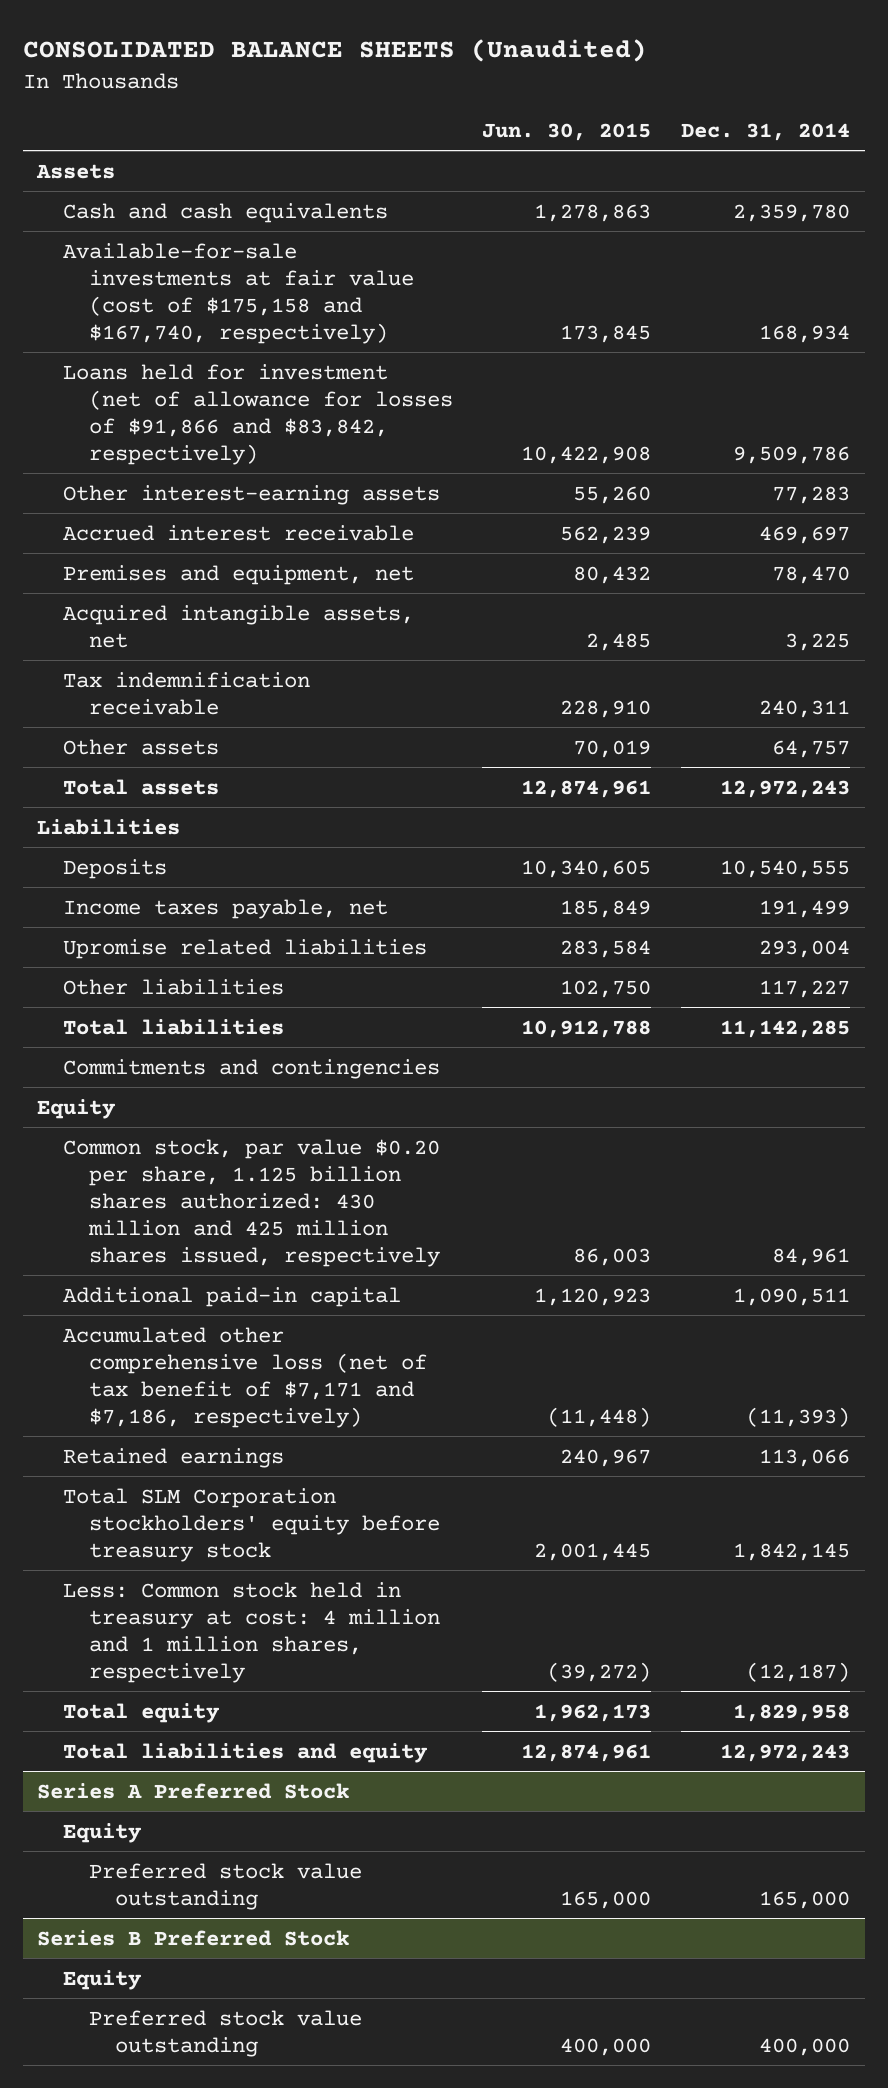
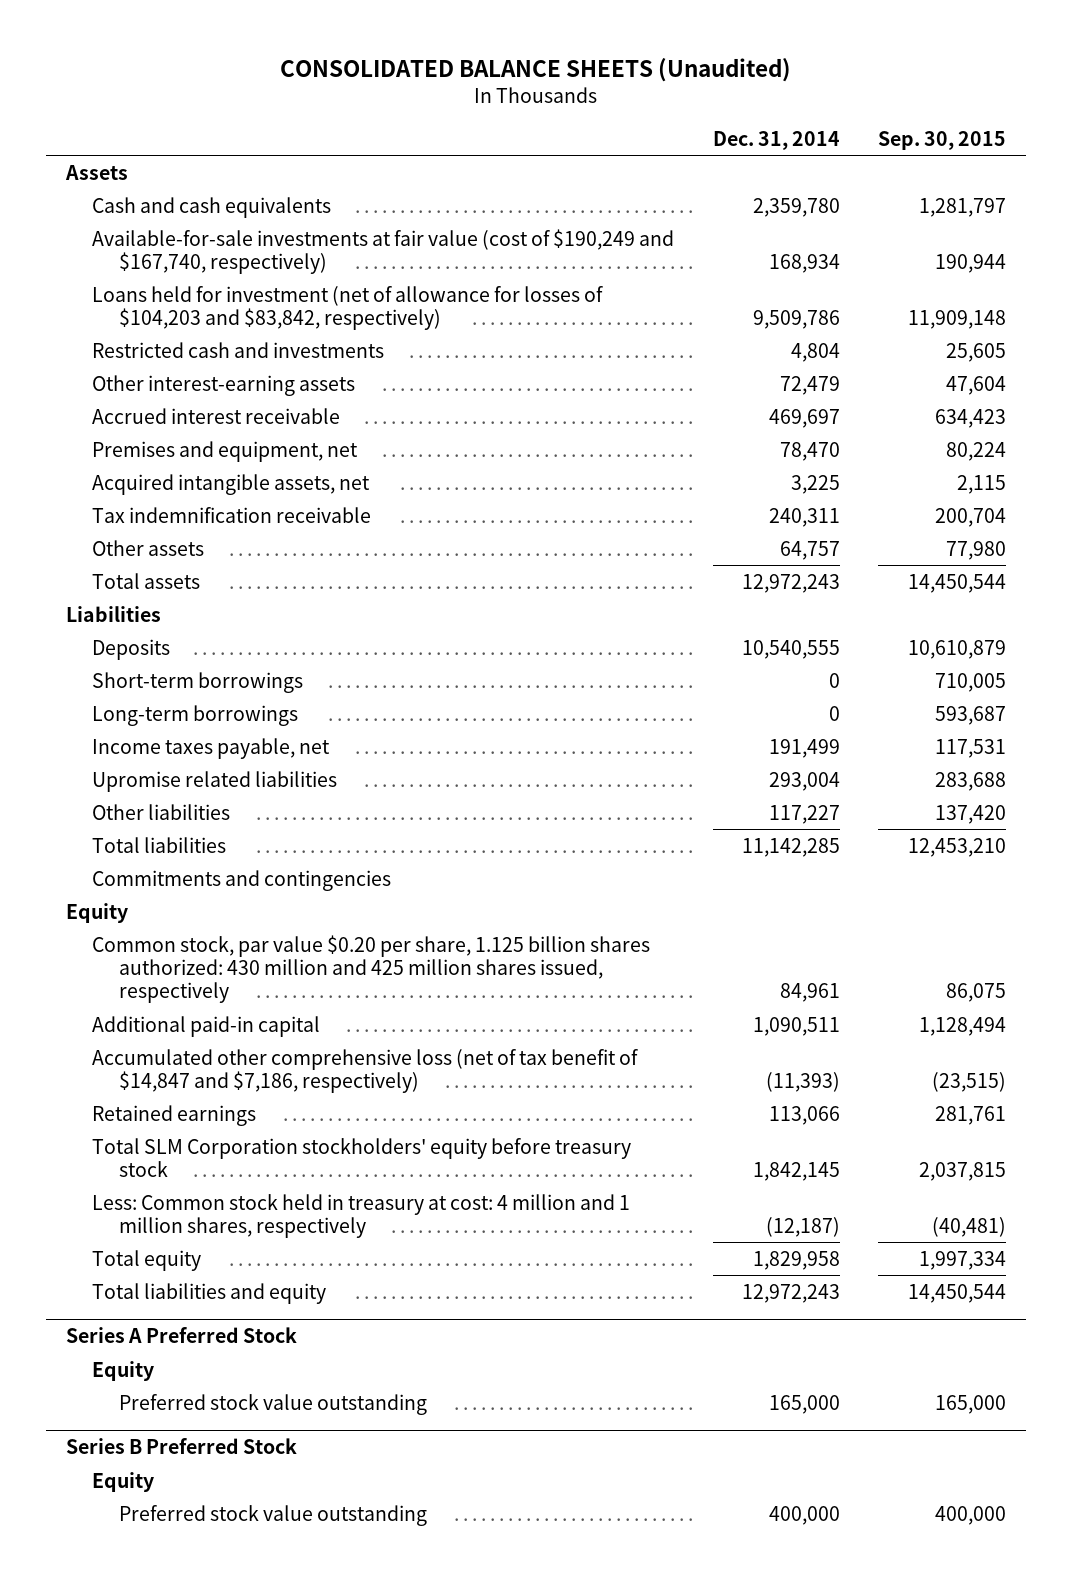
[482,122,652,141] Jun. 30, 2015 -> none
none -> [878,130,1007,150] Sep. 30, 2015
[63,242,414,344] Available-for-sale investments at fair value (cost of $175,158 and $167,740, respectively) -> [92,228,675,274] Available-for-sale investments at fair value (cost of $190,249 and $167,740, respectively)
[63,363,453,465] Loans held for investment (net of allowance for losses of $91,866 and $83,842, respectively) -> [92,285,604,330] Loans held for investment (net of allowance for losses of $104,203 and $83,842, respectively)
none -> [92,341,385,358] Restricted cash and investments
[772,485,851,504] 77,283 -> [779,375,840,395] 72,479
none -> [92,671,304,693] Short-term borrowings
none -> [92,704,299,726] Long-term borrowings
[63,1326,427,1428] Accumulated other comprehensive loss (net of tax benefit of $7,171 and $7,186, respectively) -> [92,1048,639,1093] Accumulated other comprehensive loss (net of tax benefit of $14,847 and $7,186, respectively)

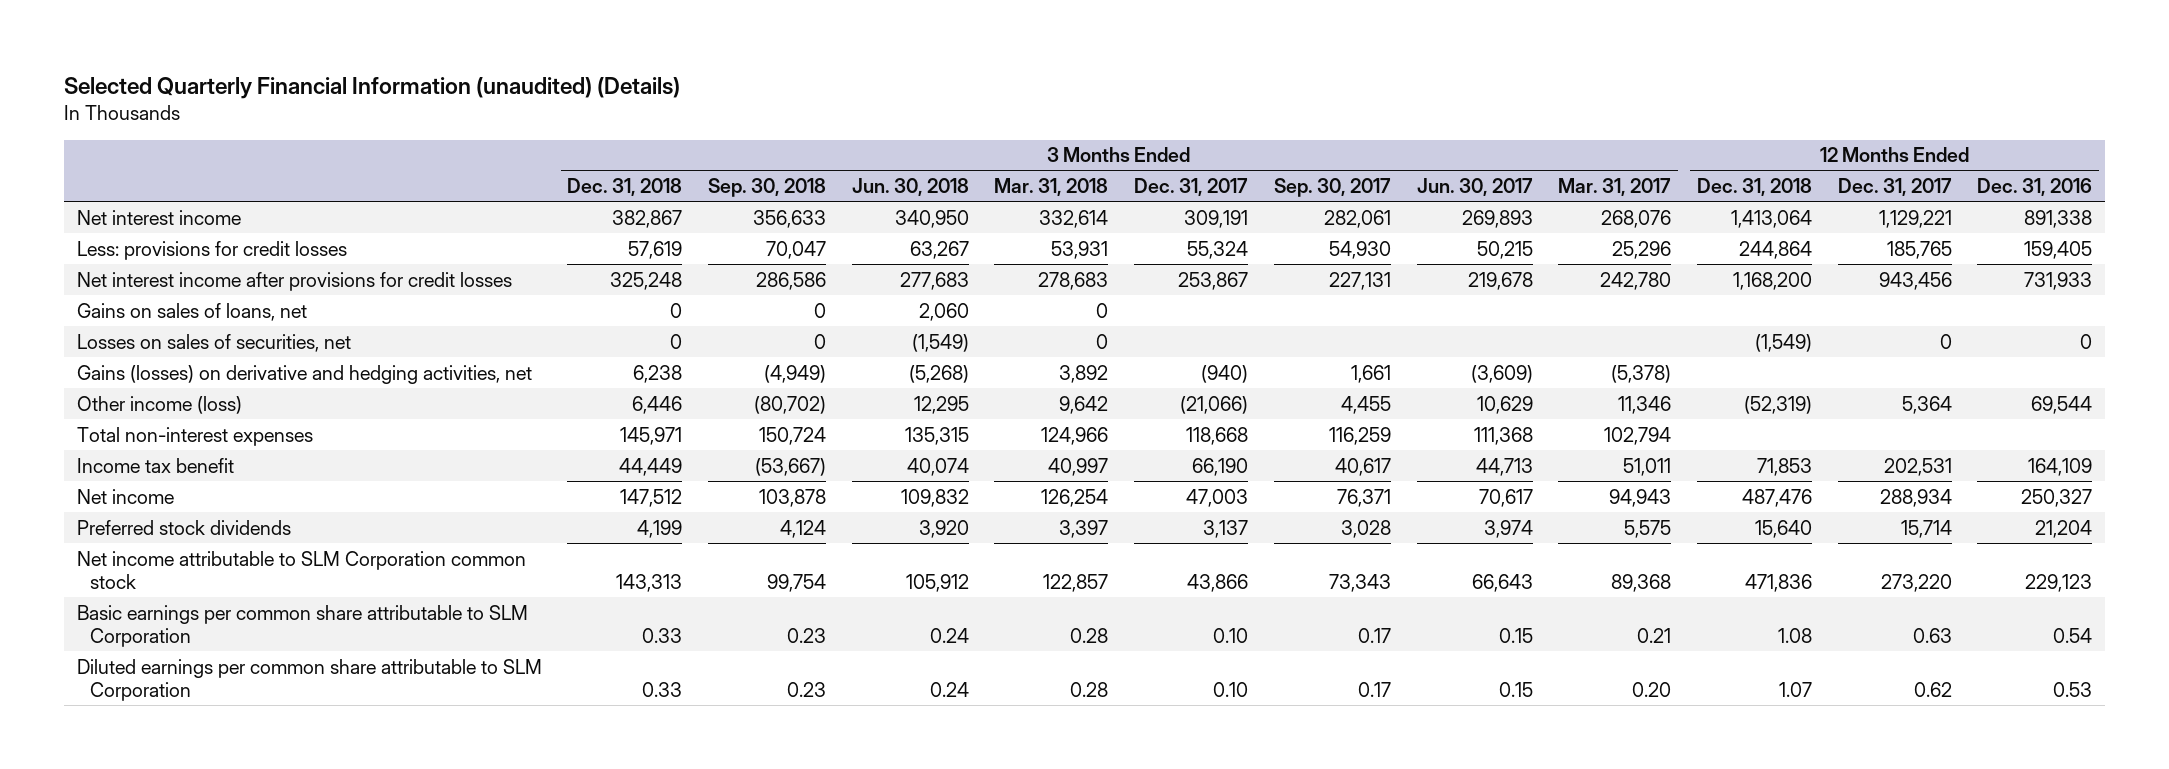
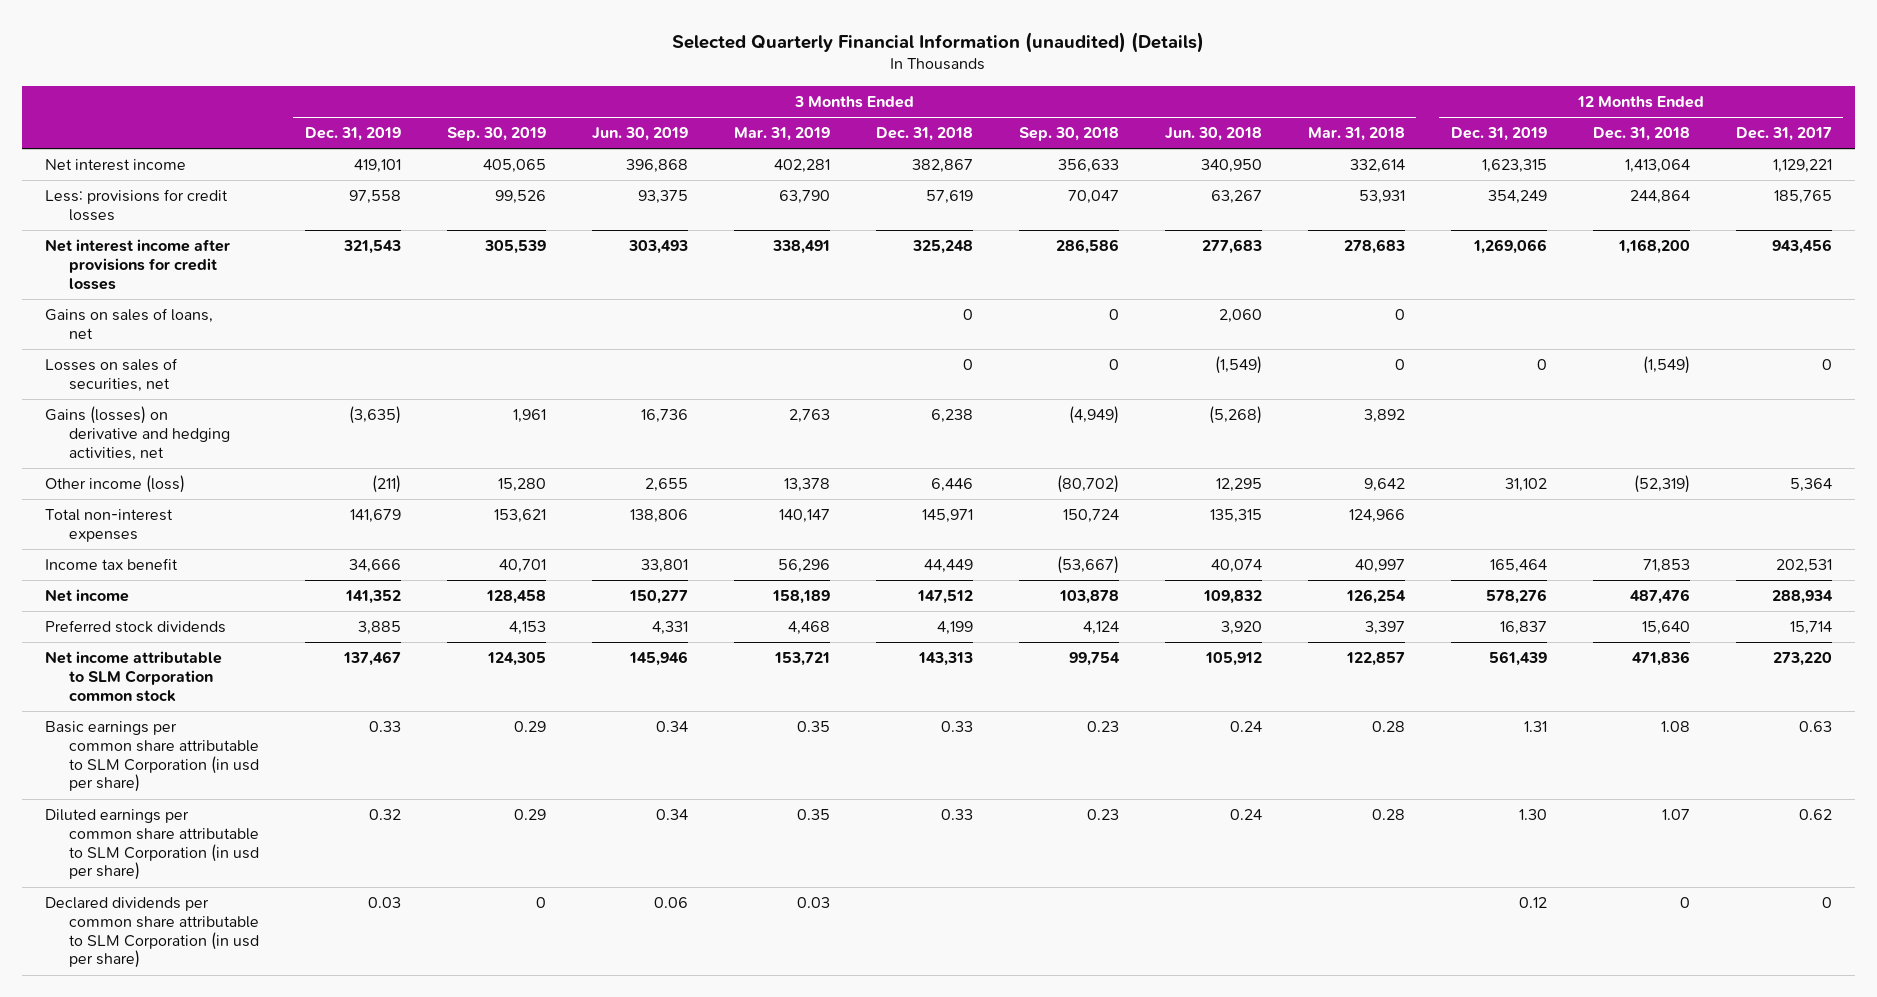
[1134,178,1249,197] Dec. 31, 2017 -> none
[1273,178,1391,198] Sep. 30, 2017 -> none
[1416,178,1533,197] Jun. 30, 2017 -> none
[1558,178,1672,197] Mar. 31, 2017 -> none
[1977,178,2093,197] Dec. 31, 2016 -> none
none -> [304,127,401,142] Dec. 31, 2019
none -> [446,127,546,142] Sep. 30, 2019
none -> [591,127,688,142] Jun. 30, 2019
none -> [733,127,830,142] Mar. 31, 2019
none -> [1450,127,1547,142] Dec. 31, 2019
[76,604,528,647] Basic earnings per common share attributable to SLM Corporation -> [45,721,259,793] Basic earnings per common share attributable to SLM Corporation (in usd per share)
[76,658,542,701] Diluted earnings per common share attributable to SLM Corporation -> [45,809,259,881] Diluted earnings per common share attributable to SLM Corporation (in usd per share)
none -> [45,897,259,969] Declared dividends per common share attributable to SLM Corporation (in usd per share)

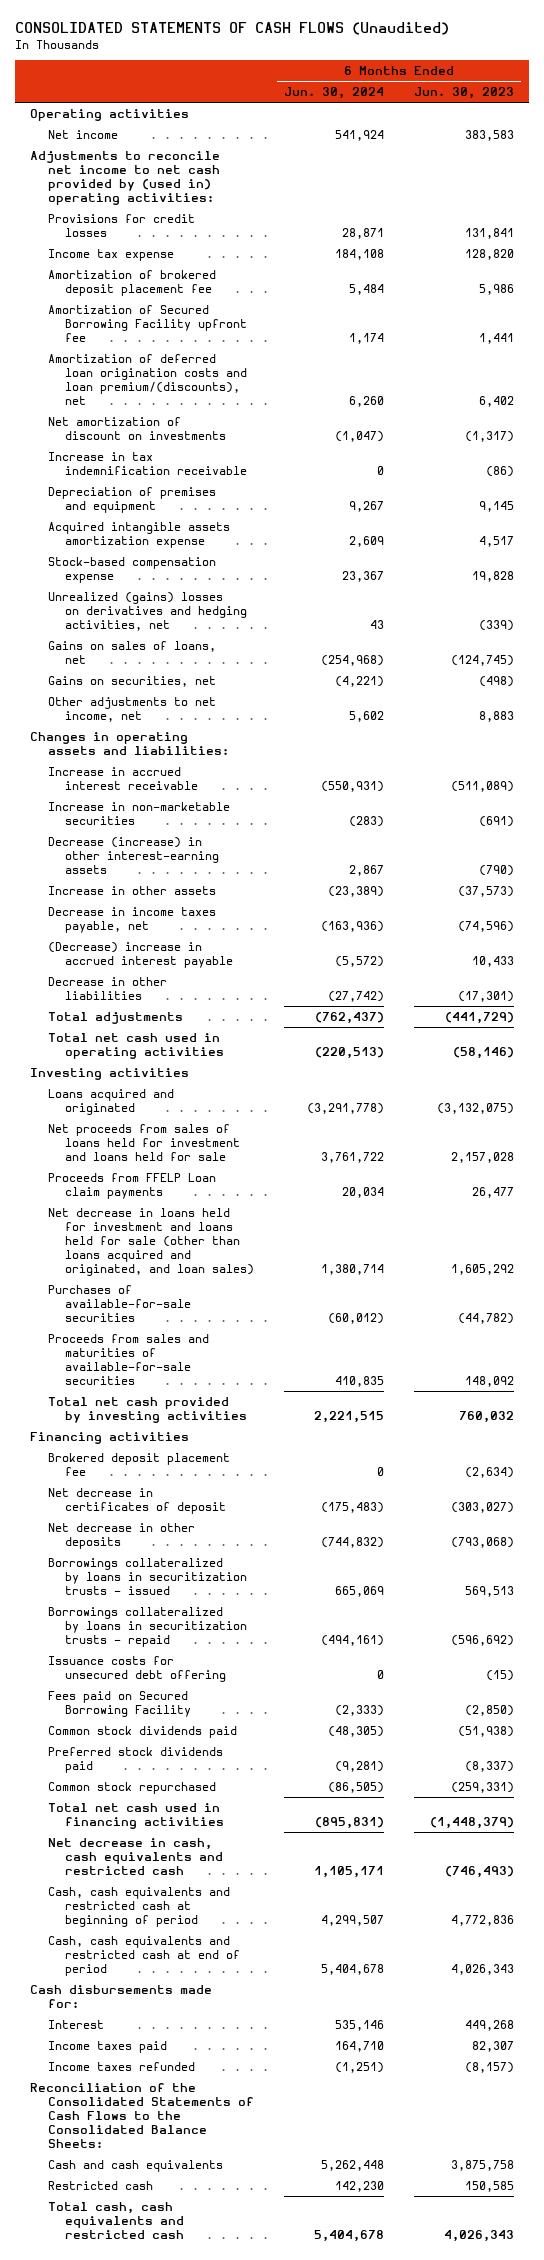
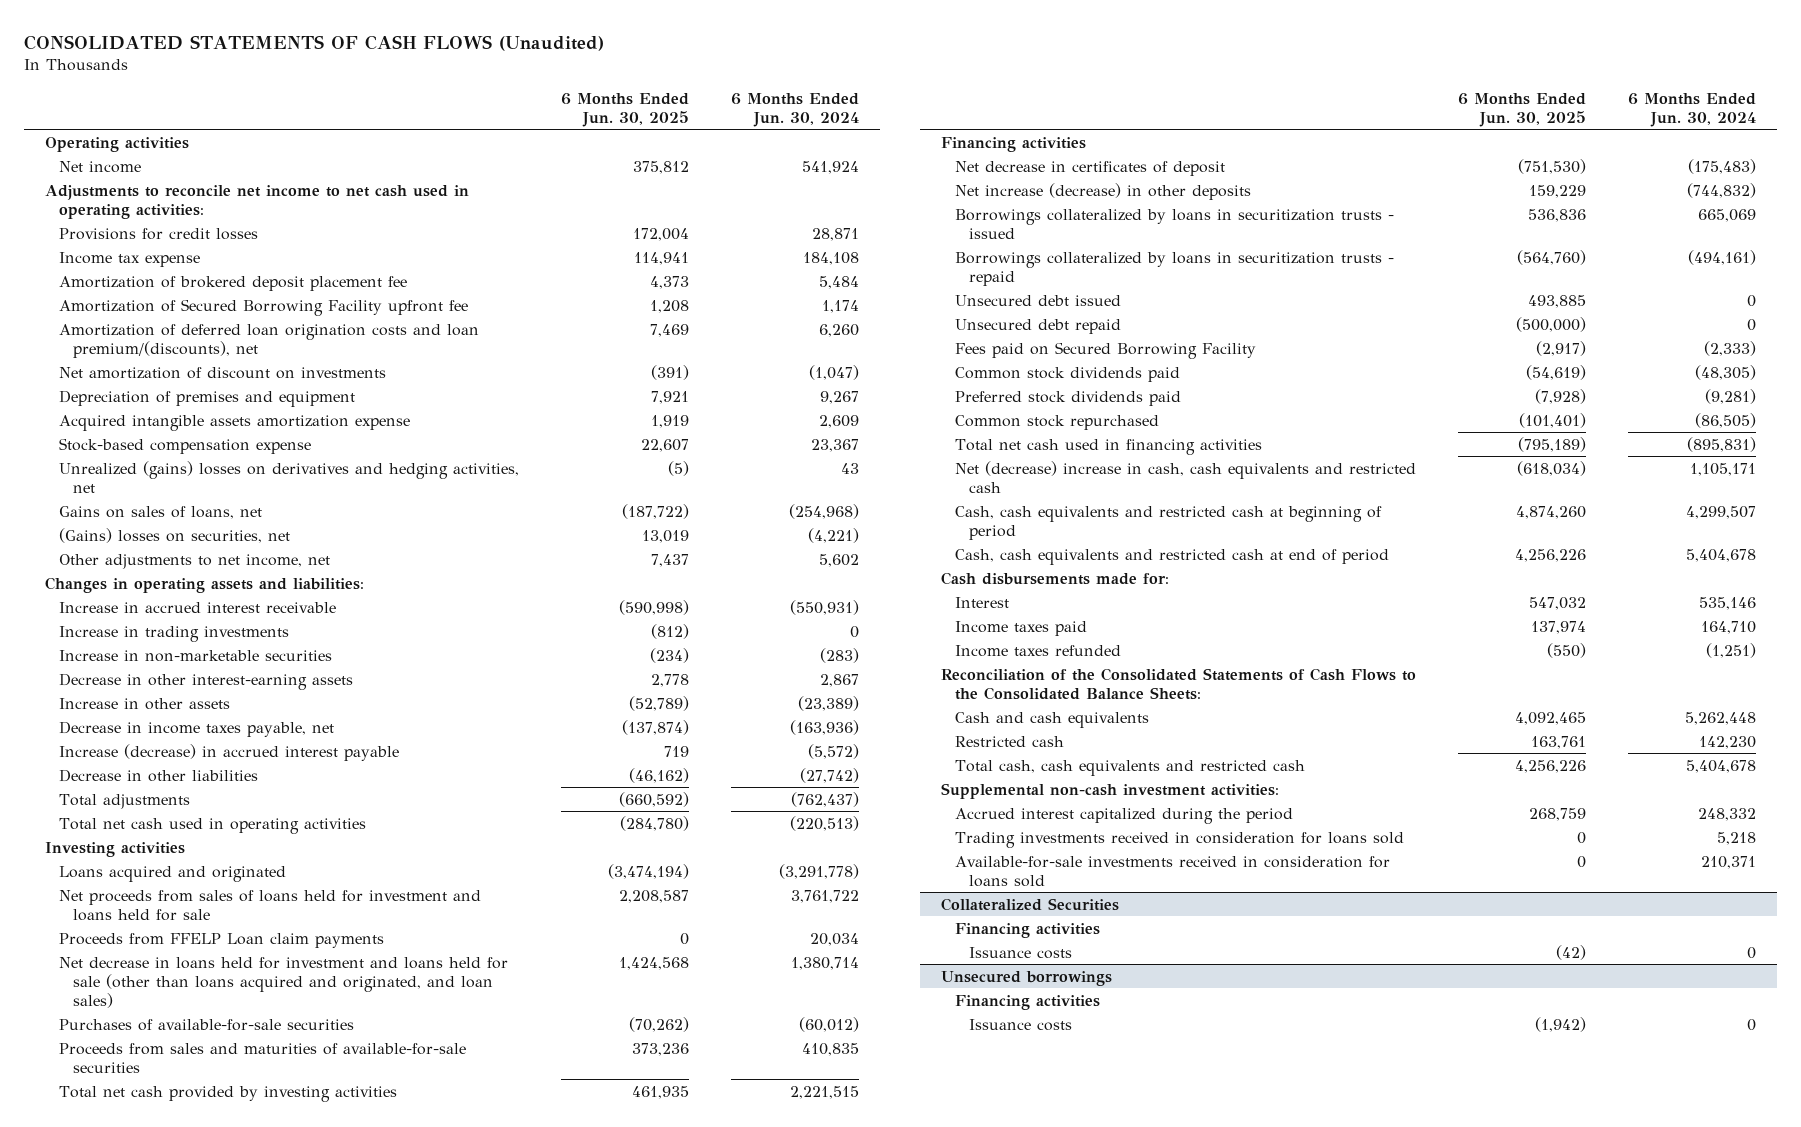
[413,87,514,100] Jun. 30, 2023 -> none
none -> [561,92,690,127] 6 Months Ended Jun. 30, 2025
[30,150,221,206] Adjustments to reconcile net income to net cash provided by (used in) operating activities: -> [44,184,469,219] Adjustments to reconcile net income to net cash used in operating activities:
[47,451,248,475] Increase in tax indemnification receivable -> none
[47,675,216,687] Gains on securities, net -> [58,527,290,543] (Gains) losses on securities, net
none -> [58,625,289,642] Increase in trading investments
[47,836,220,875] Decrease (increase) in other interest-earning assets -> [58,672,353,690] Decrease in other interest-earning assets
[47,941,234,968] (Decrease) increase in accrued interest payable -> [58,743,399,761] Increase (decrease) in accrued interest payable
[47,1452,230,1476] Brokered deposit placement fee -> none
[47,1522,195,1549] Net decrease in other deposits -> [955,182,1252,200] Net increase (decrease) in other deposits
[47,1655,227,1682] Issuance costs for unsecured debt offering -> none
none -> [955,294,1122,306] Unsecured debt issued
none -> [955,318,1122,334] Unsecured debt repaid
[47,1837,224,1876] Net decrease in cash, cash equivalents and restricted cash -> [955,460,1417,493] Net (decrease) increase in cash, cash equivalents and restricted cash
none -> [941,782,1280,799] Supplemental non-cash investment activities:
none -> [955,807,1294,824] Accrued interest capitalized during the period
none -> [955,831,1405,848] Trading investments received in consideration for loans sold
none -> [955,855,1391,887] Available-for-sale investments received in consideration for loans sold
none -> [941,897,1120,911] Collateralized Securities
none -> [955,922,1101,938] Financing activities
none -> [969,946,1073,959] Issuance costs
none -> [941,970,1113,986] Unsecured borrowings
none -> [955,994,1101,1010] Financing activities
none -> [969,1018,1073,1031] Issuance costs

